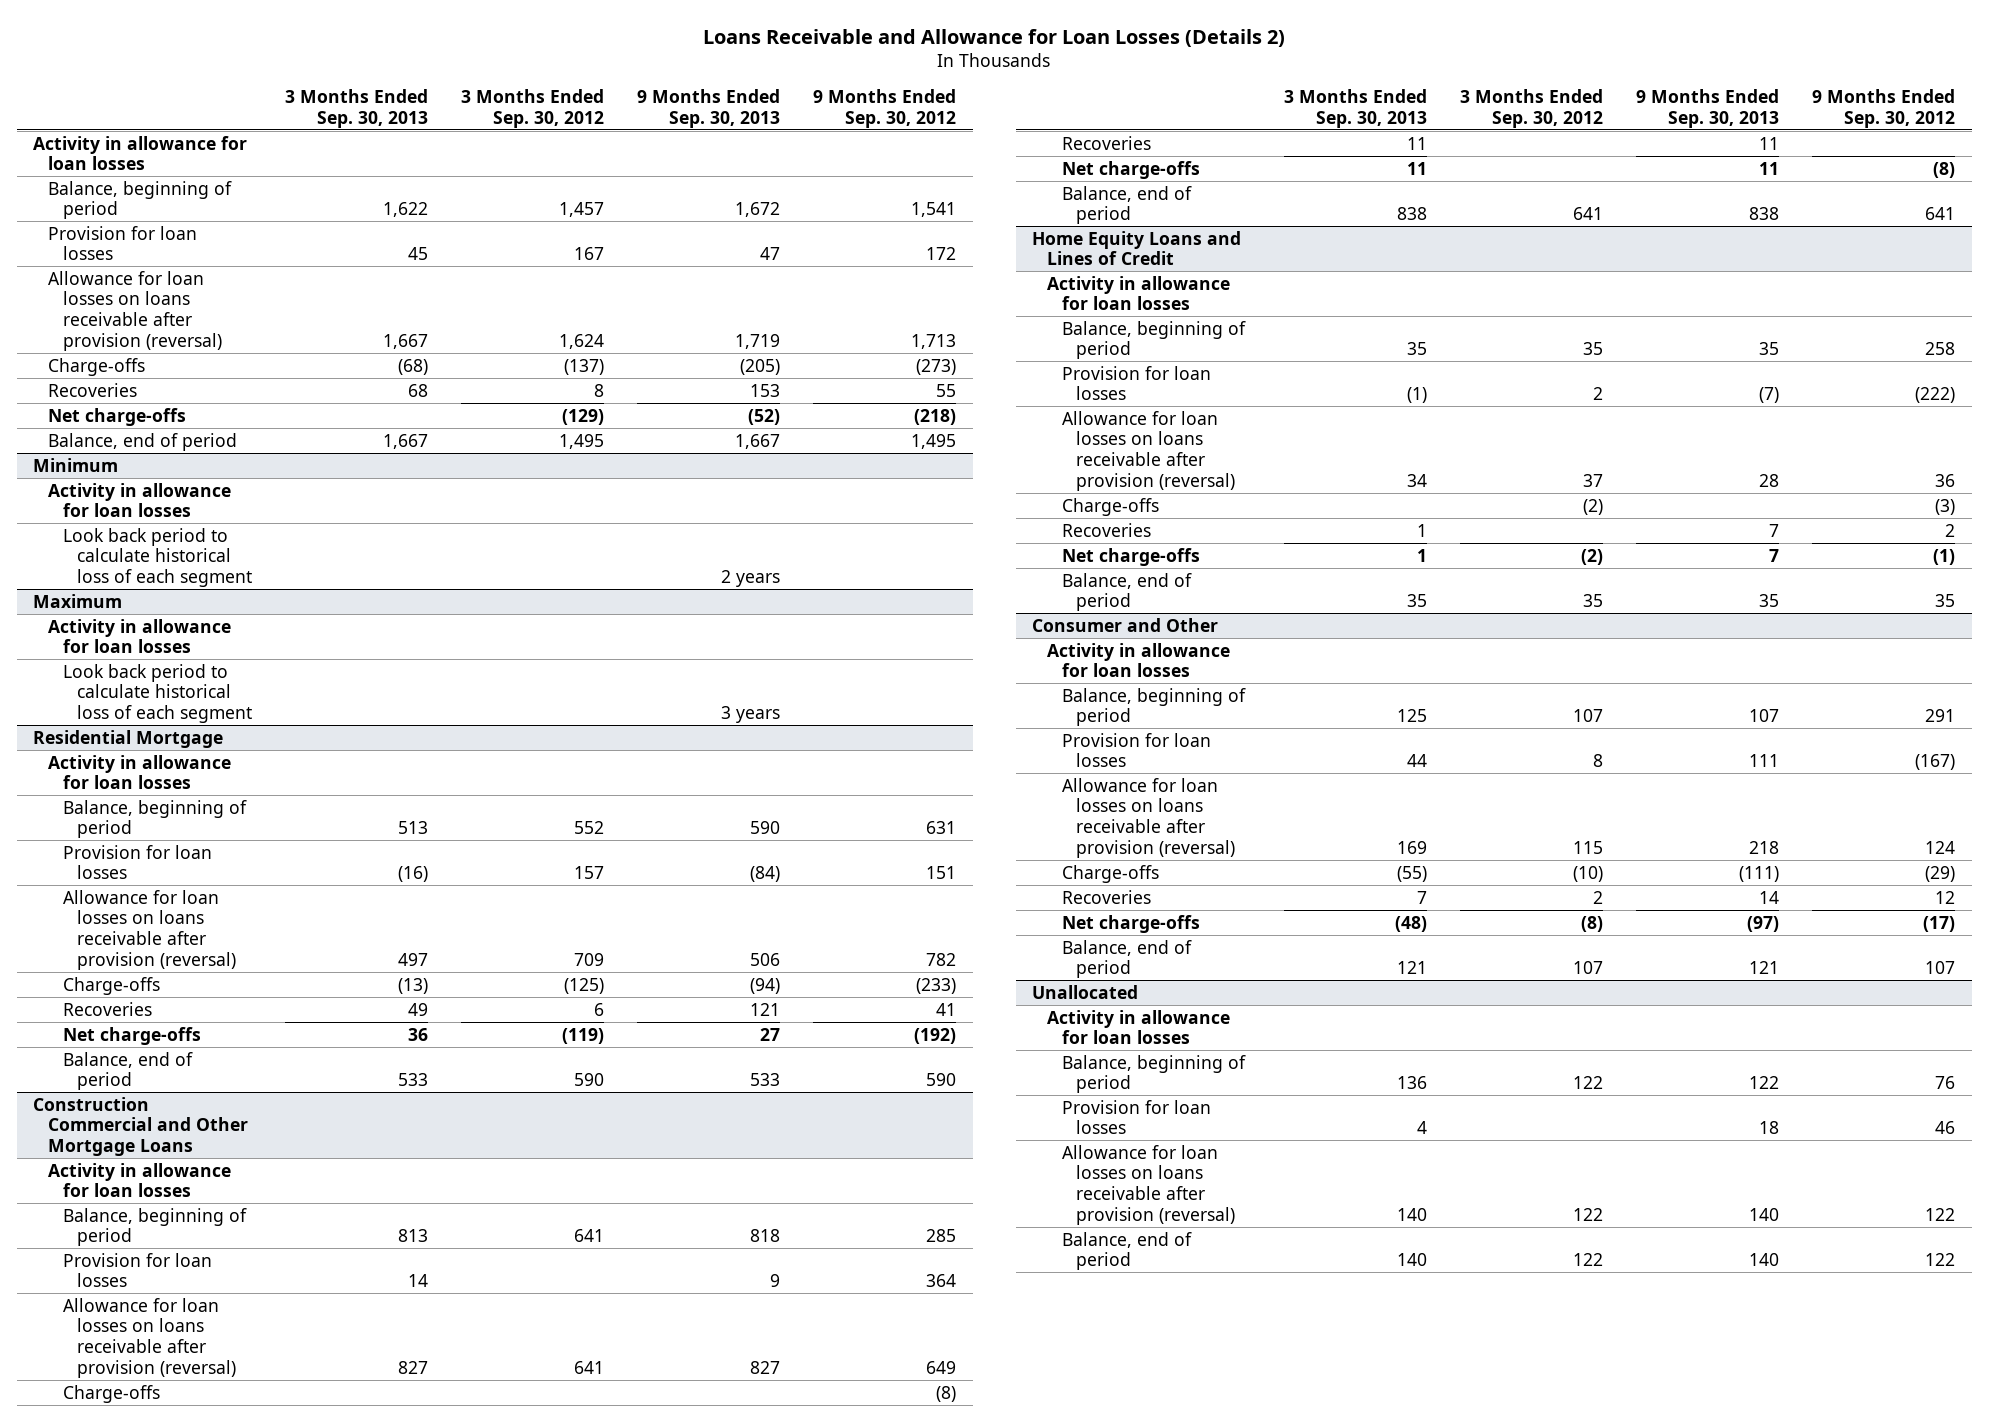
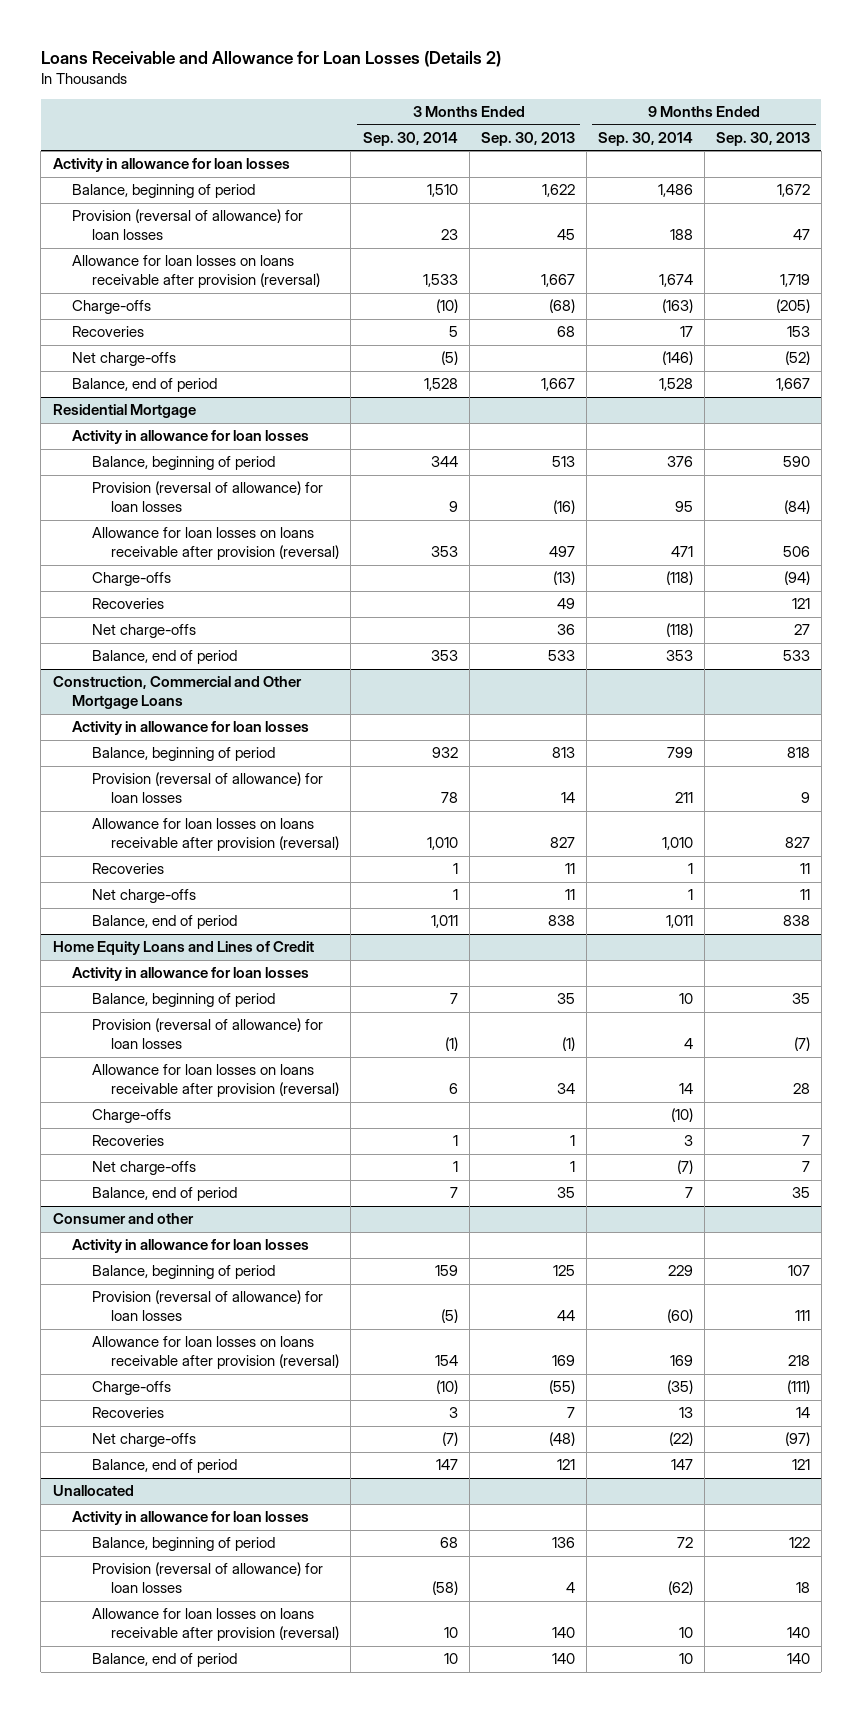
[461,88,605,128] 3 Months Ended Sep. 30, 2012 -> none
[813,88,957,128] 9 Months Ended Sep. 30, 2012 -> none
none -> [362,131,458,146] Sep. 30, 2014
none -> [597,131,693,146] Sep. 30, 2014
[47,225,197,261] Provision for loan losses -> [72,209,304,241] Provision (reversal of allowance) for loan losses
[33,457,119,472] Minimum -> none
[47,482,231,518] Activity in allowance for loan losses -> none
[62,527,253,587] Look back period to calculate historical loss of each segment -> none
[33,593,123,608] Maximum -> none
[47,618,231,654] Activity in allowance for loan losses -> none
[62,663,253,723] Look back period to calculate historical loss of each segment -> none
[62,844,212,880] Provision for loan losses -> [91,481,323,513] Provision (reversal of allowance) for loan losses
[33,1096,248,1156] Construction Commercial and Other Mortgage Loans -> [52,676,302,710] Construction, Commercial and Other Mortgage Loans
[62,1252,212,1288] Provision for loan losses -> [91,772,323,804] Provision (reversal of allowance) for loan losses
[62,1384,160,1403] Charge-offs -> none
[1061,365,1211,401] Provision for loan losses -> [91,1018,323,1050] Provision (reversal of allowance) for loan losses
[1032,617,1219,632] Consumer and Other -> [52,1213,194,1225] Consumer and other
[1061,732,1211,768] Provision for loan losses -> [91,1290,323,1322] Provision (reversal of allowance) for loan losses
[1061,1099,1211,1135] Provision for loan losses -> [91,1562,323,1594] Provision (reversal of allowance) for loan losses

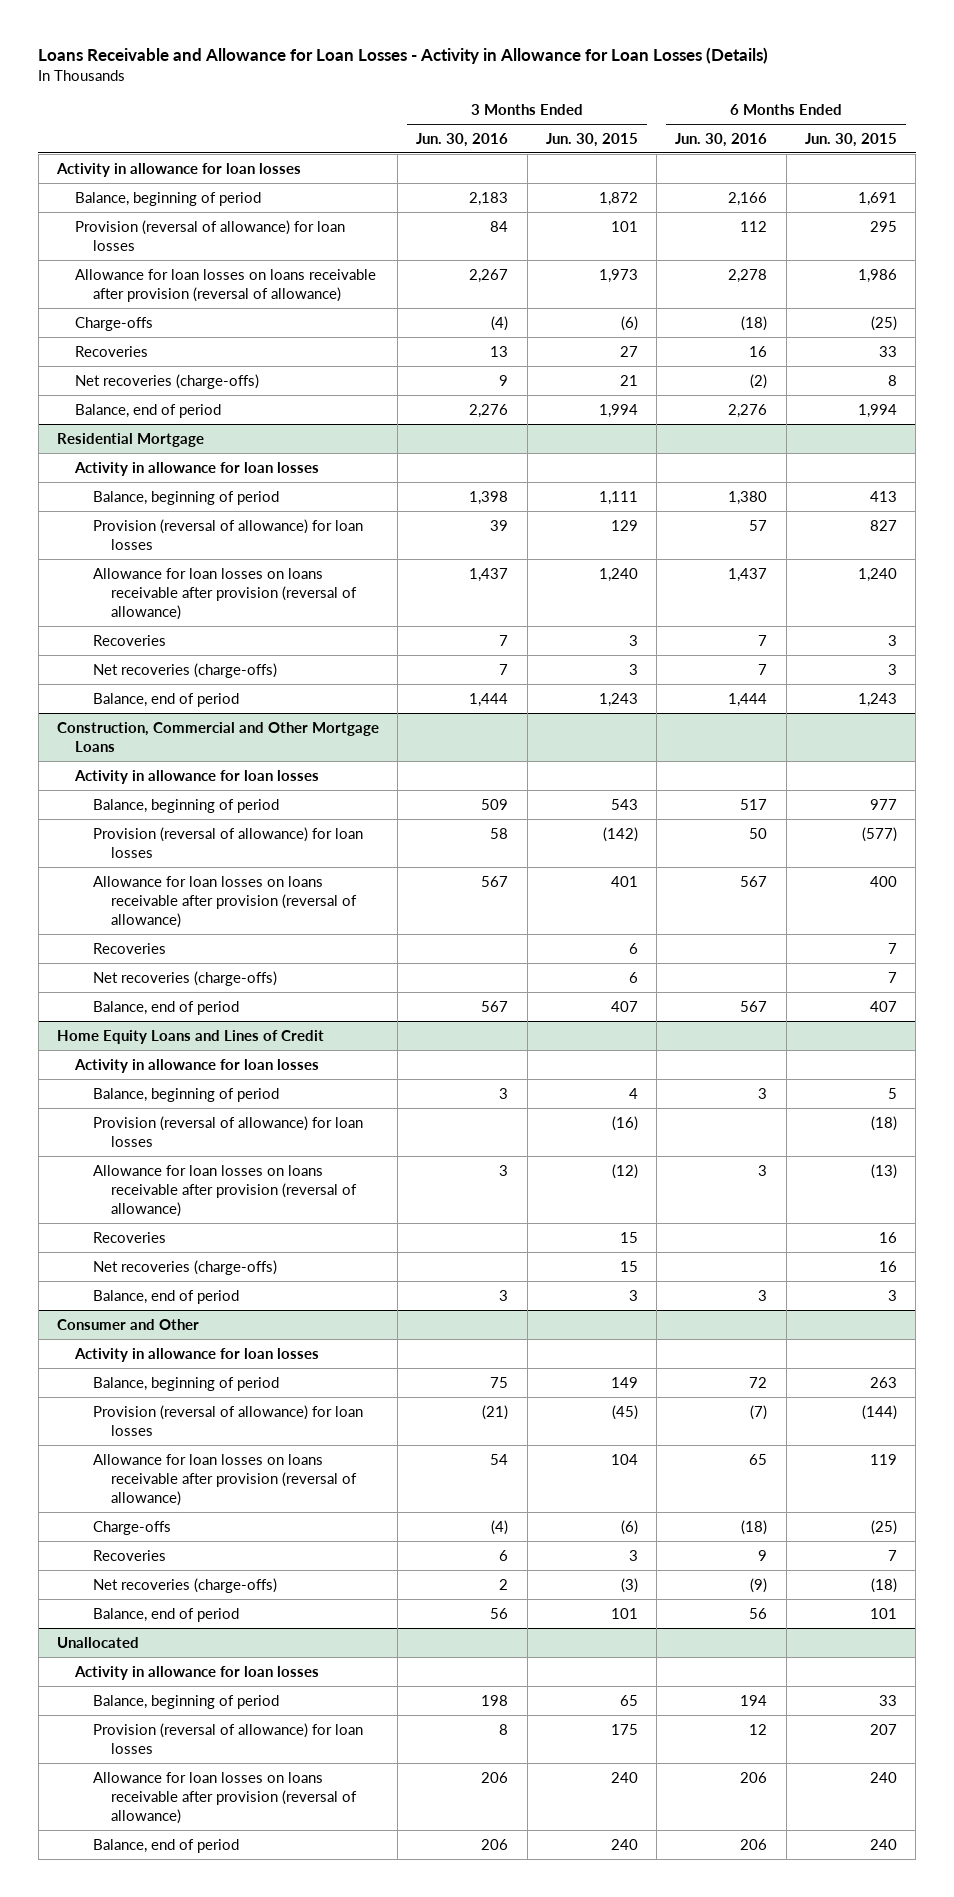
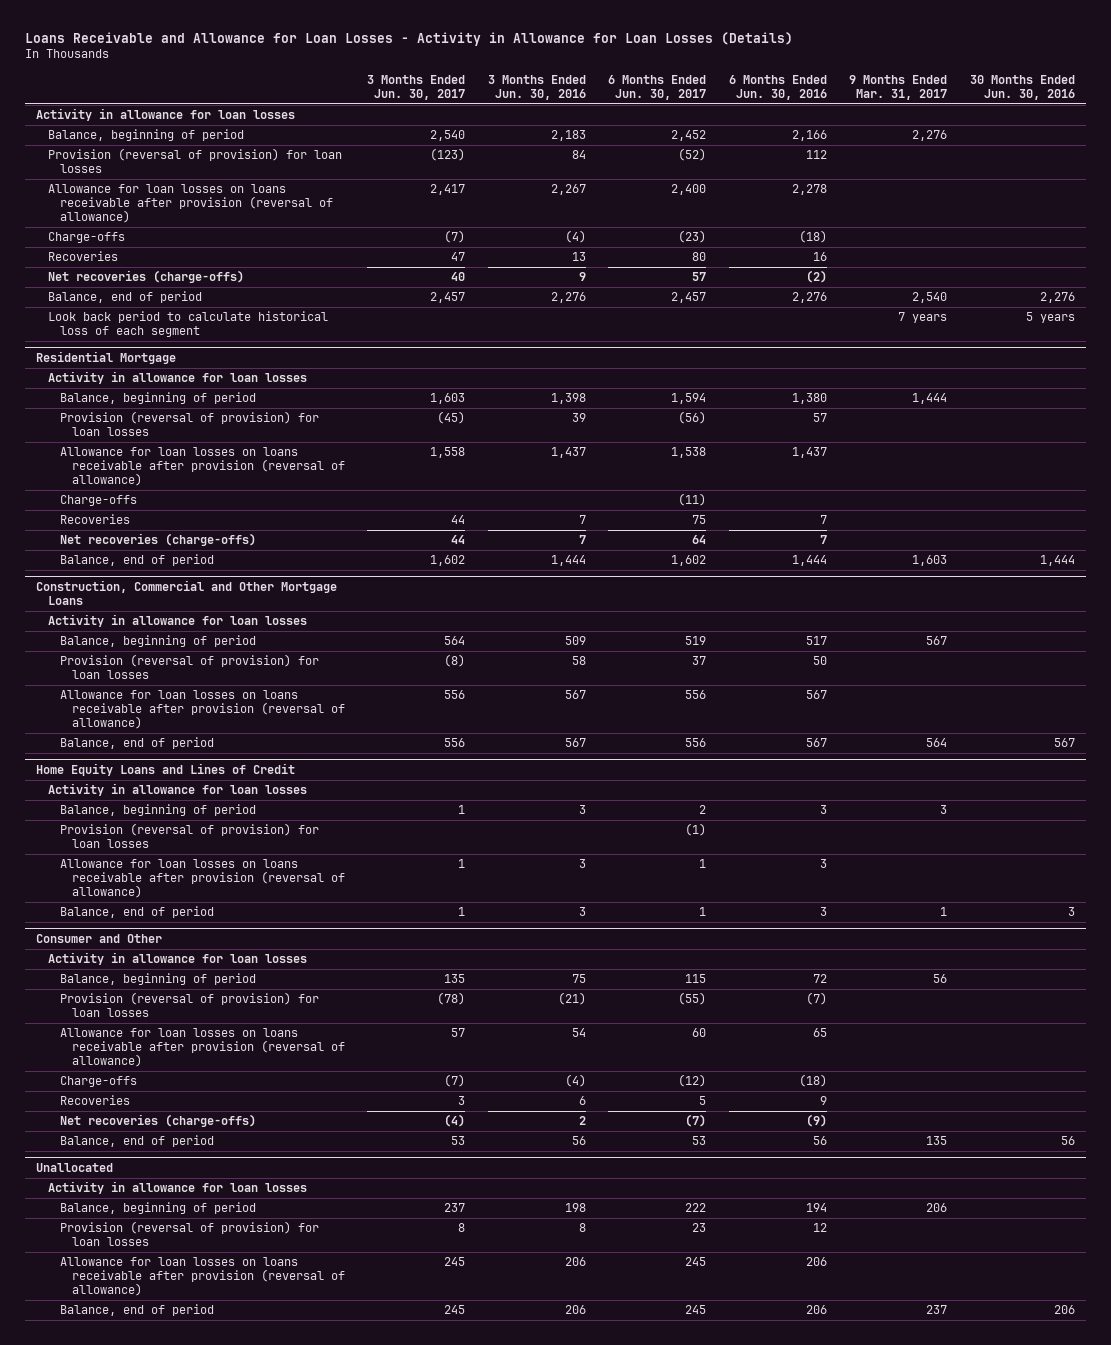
[545,132,638,147] Jun. 30, 2015 -> none
[804,132,897,147] Jun. 30, 2015 -> none
none -> [367,75,466,100] 3 Months Ended Jun. 30, 2017
none -> [608,75,707,100] 6 Months Ended Jun. 30, 2017
none -> [849,75,948,100] 9 Months Ended Mar. 31, 2017
none -> [969,75,1075,100] 30 Months Ended Jun. 30, 2016
[75,219,346,251] Provision (reversal of allowance) for loan losses -> [48,148,343,173] Provision (reversal of provision) for loan losses
none -> [48,311,329,337] Look back period to calculate historical loss of each segment
[93,518,364,550] Provision (reversal of allowance) for loan losses -> [59,411,319,436] Provision (reversal of provision) for loan losses
none -> [59,495,137,507] Charge-offs
[93,826,364,858] Provision (reversal of allowance) for loan losses -> [59,654,319,679] Provision (reversal of provision) for loan losses
[93,942,167,954] Recoveries -> none
[93,970,278,986] Net recoveries (charge-offs) -> none
[93,1115,364,1147] Provision (reversal of allowance) for loan losses -> [59,823,319,848] Provision (reversal of provision) for loan losses
[93,1231,167,1243] Recoveries -> none
[93,1259,278,1275] Net recoveries (charge-offs) -> none
[93,1404,364,1436] Provision (reversal of allowance) for loan losses -> [59,992,319,1017] Provision (reversal of provision) for loan losses
[93,1722,364,1754] Provision (reversal of allowance) for loan losses -> [59,1221,319,1246] Provision (reversal of provision) for loan losses

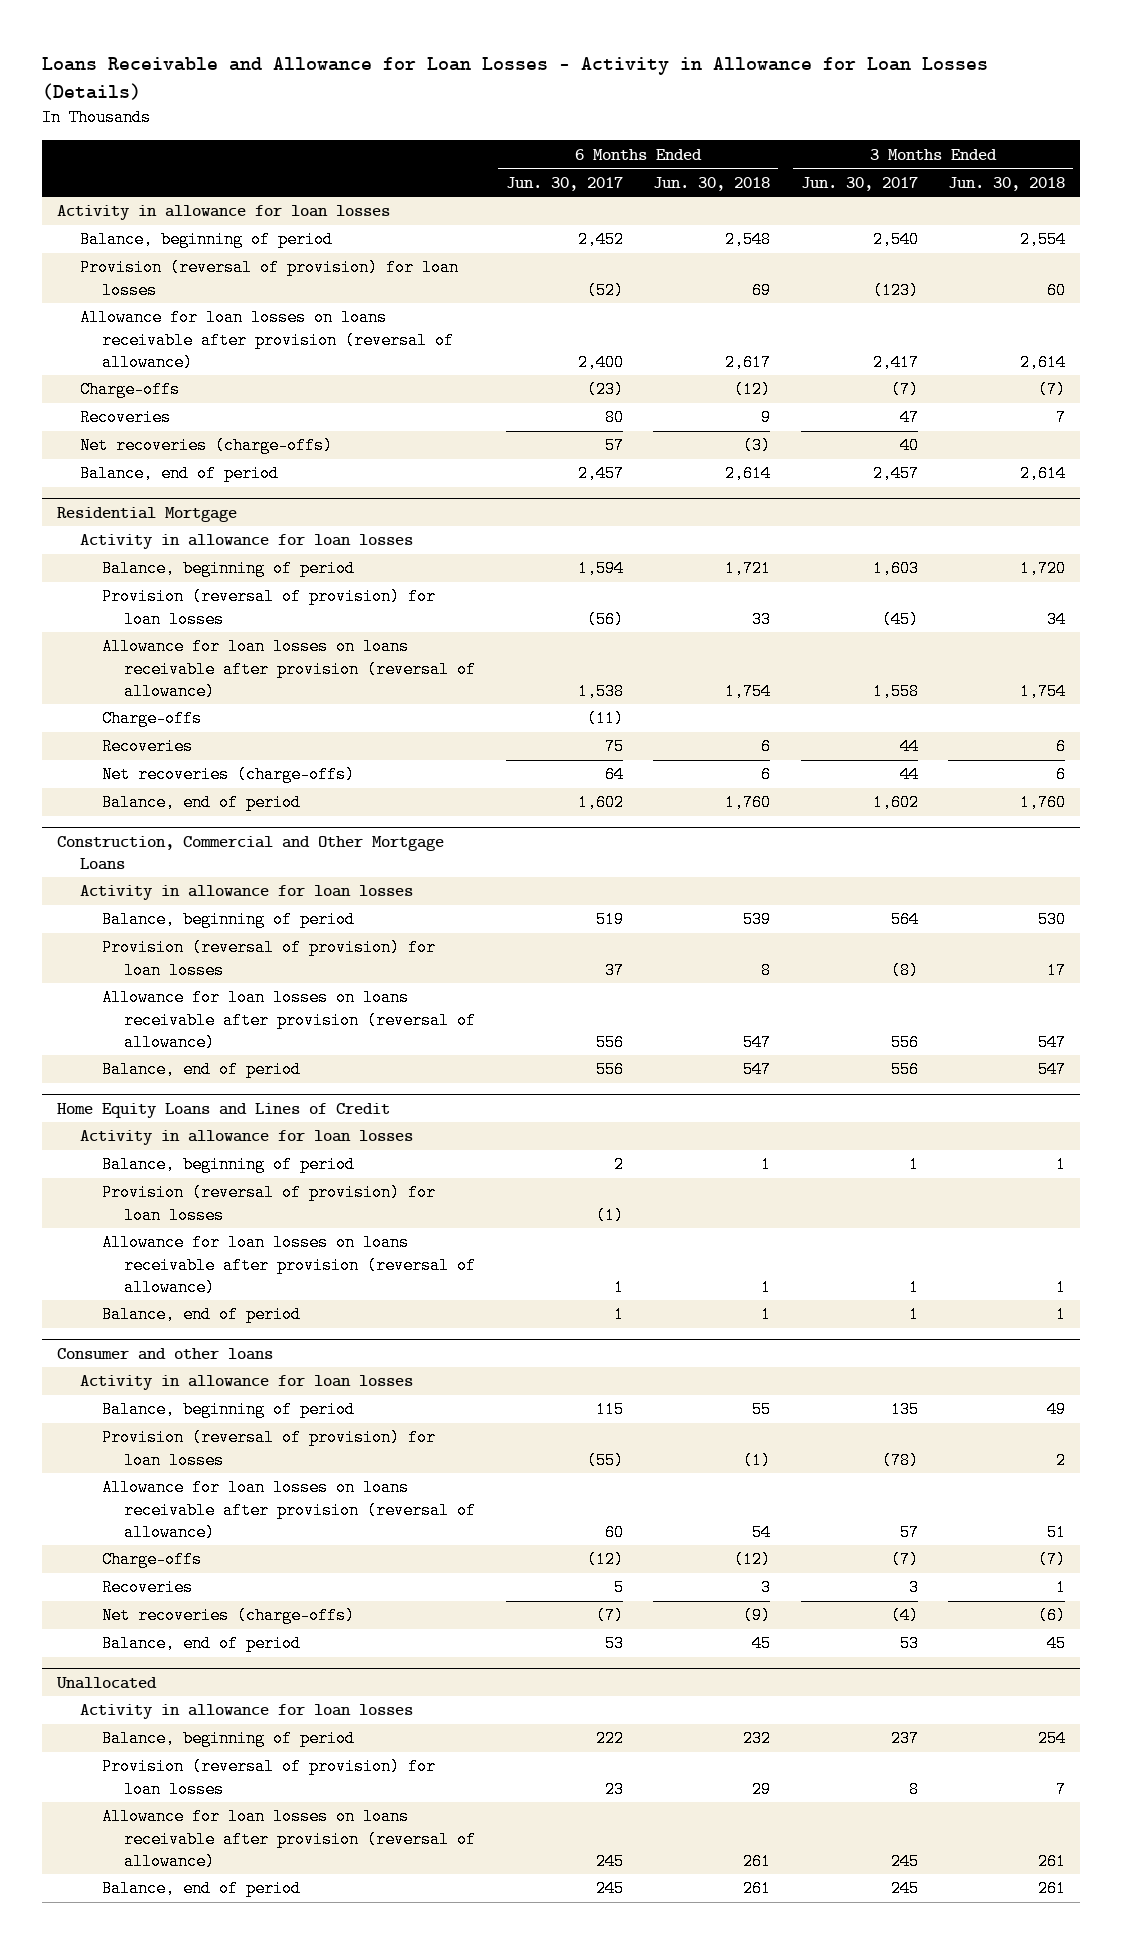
[487,75,586,100] 3 Months Ended Jun. 30, 2016 -> none
[728,75,827,100] 6 Months Ended Jun. 30, 2016 -> none
[849,75,948,100] 9 Months Ended Mar. 31, 2017 -> none
[969,75,1075,100] 30 Months Ended Jun. 30, 2016 -> none
none -> [653,176,771,191] Jun. 30, 2018
none -> [947,176,1065,191] Jun. 30, 2018
[48,311,329,337] Look back period to calculate historical loss of each segment -> none
[36,934,163,944] Consumer and Other -> [57,1347,274,1360] Consumer and other loans

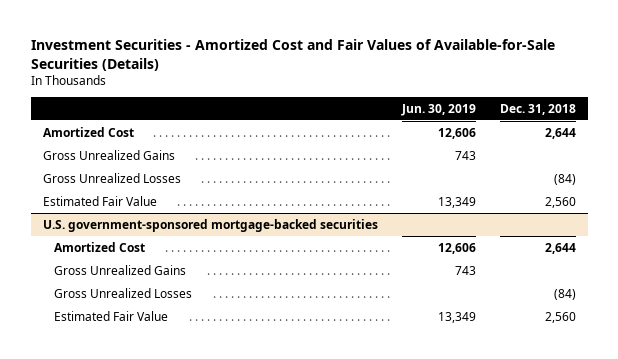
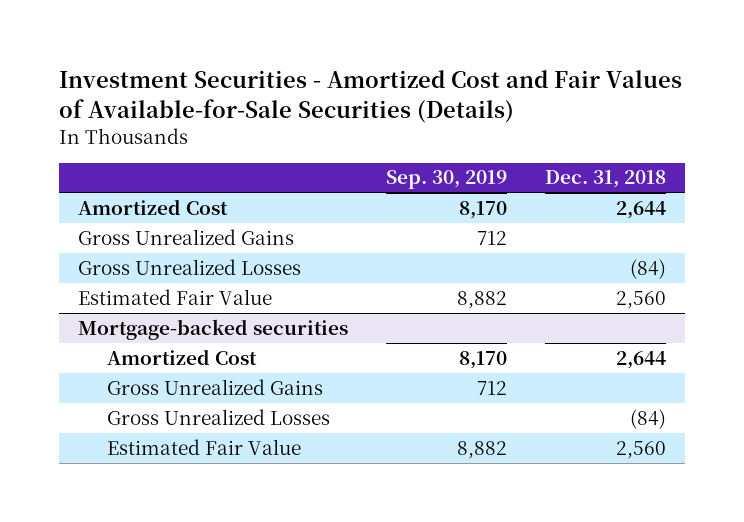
[400,103,476,116] Jun. 30, 2019 -> none
none -> [385,170,507,190] Sep. 30, 2019
[42,218,378,232] U.S. government-sponsored mortgage-backed securities -> [77,318,348,340] Mortgage-backed securities

